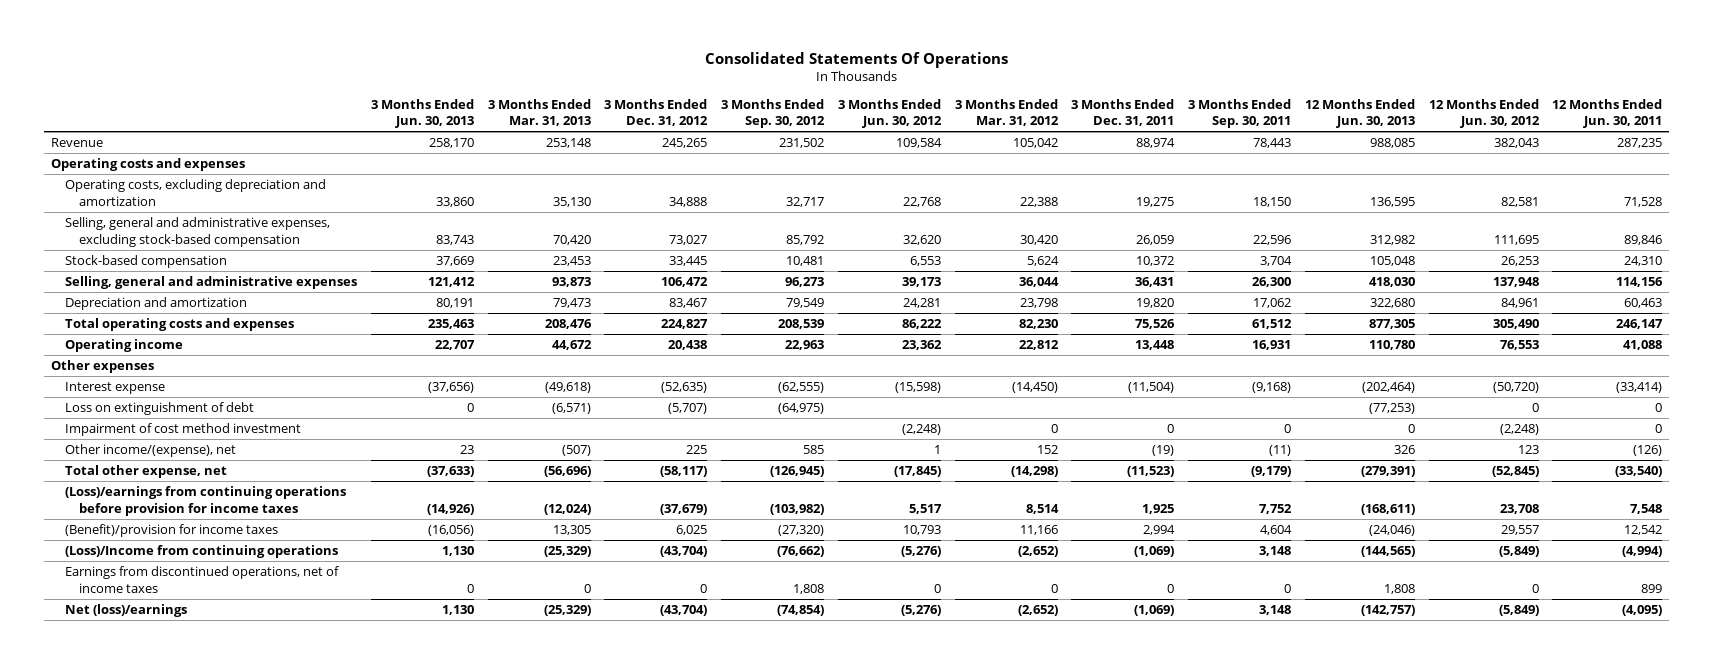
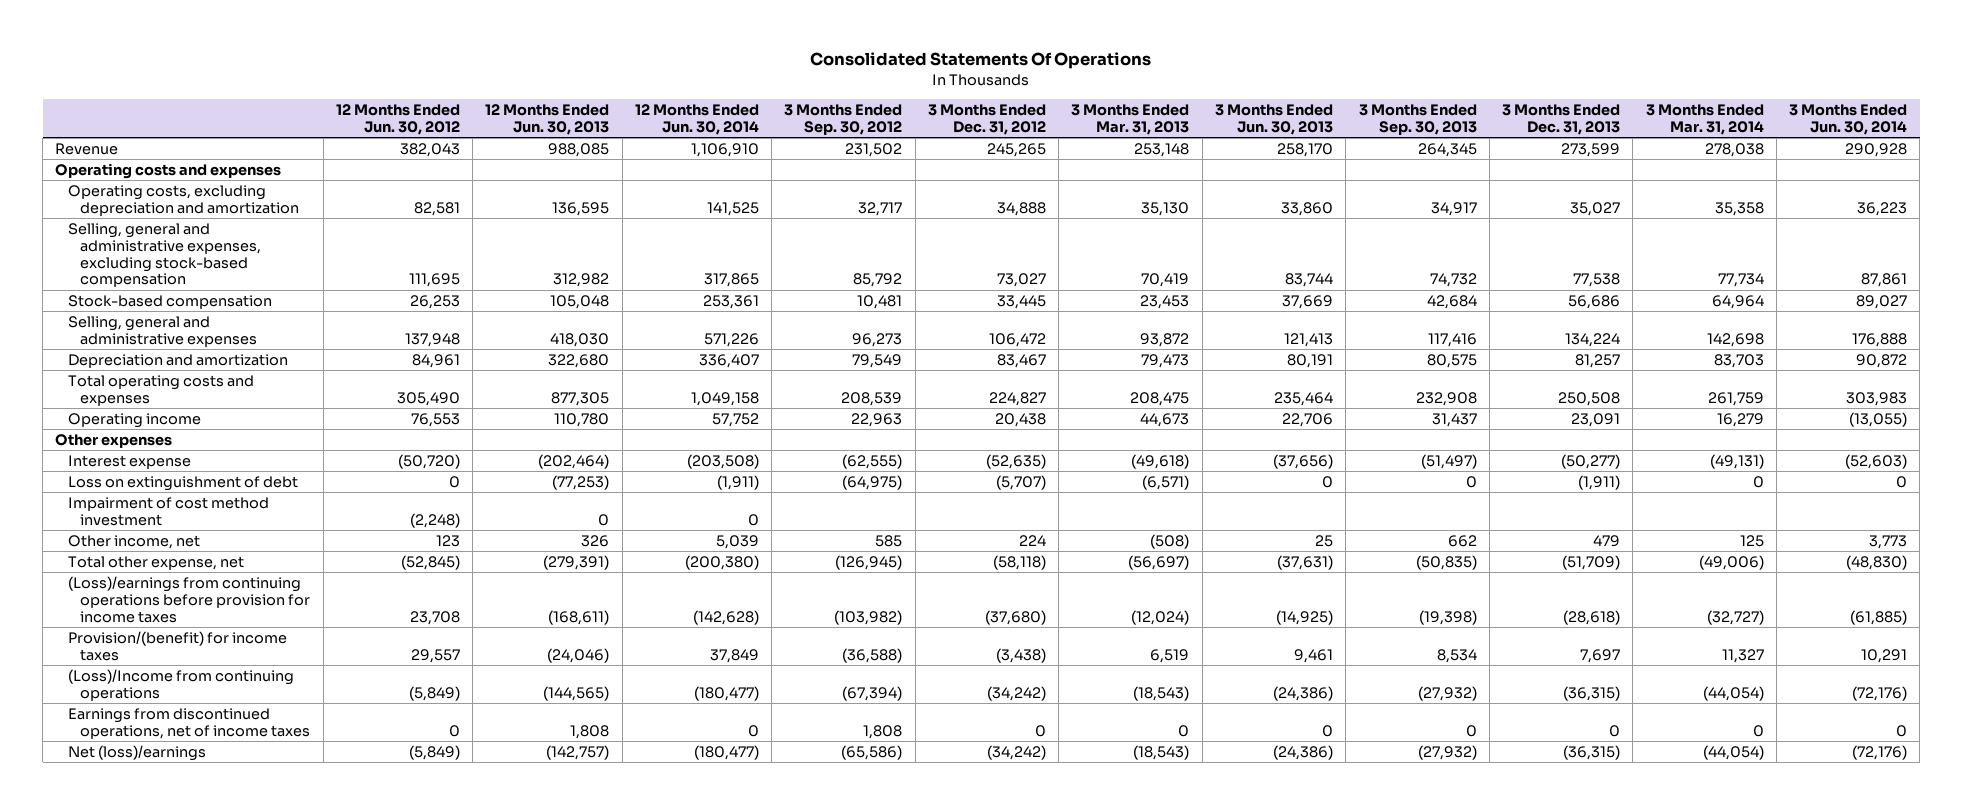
[837,98,942,128] 3 Months Ended Jun. 30, 2012 -> none
[954,98,1059,126] 3 Months Ended Mar. 31, 2012 -> none
[1071,98,1175,126] 3 Months Ended Dec. 31, 2011 -> none
[1188,98,1292,128] 3 Months Ended Sep. 30, 2011 -> none
[1552,98,1663,128] 12 Months Ended Jun. 30, 2011 -> none
none -> [634,103,759,135] 12 Months Ended Jun. 30, 2014
none -> [1358,103,1477,135] 3 Months Ended Sep. 30, 2013
none -> [1502,103,1621,135] 3 Months Ended Dec. 31, 2013
none -> [1645,103,1764,135] 3 Months Ended Mar. 31, 2014
none -> [1789,103,1908,135] 3 Months Ended Jun. 30, 2014
[435,234,474,245] 83,743 -> [1285,273,1334,288] 83,744
[552,234,591,245] 70,420 -> [1141,273,1190,288] 70,419
[427,277,475,288] 121,412 -> [1284,332,1334,347] 121,413
[551,277,591,288] 93,873 -> [1140,332,1190,347] 93,872
[427,319,474,330] 235,463 -> [1274,391,1334,406] 235,464
[544,319,592,330] 208,476 -> [1130,391,1190,406] 208,475
[434,340,475,351] 22,707 -> [1282,412,1334,427] 22,706
[551,340,592,351] 44,672 -> [1140,412,1190,427] 44,673
[65,444,237,458] Other income/(expense), net -> [67,534,200,549] Other income, net
[459,445,474,455] 23 -> [1315,534,1334,547] 25
[561,445,591,457] (507) -> [1150,533,1190,549] (508)
[686,445,708,455] 225 -> [1018,534,1046,546] 224
[426,466,474,478] (37,633) -> [1277,554,1334,570] (37,631)
[543,466,591,478] (56,696) -> [1128,554,1190,570] (56,697)
[660,466,708,478] (58,117) -> [992,554,1046,570] (58,118)
[426,503,474,515] (14,926) -> [1276,609,1334,625] (14,925)
[660,503,708,515] (37,679) -> [984,609,1046,625] (37,680)
[65,524,279,538] (Benefit)/provision for income taxes -> [67,630,287,661] Provision/(benefit) for income taxes
[427,525,474,537] (16,056) -> [1294,648,1334,663] 9,461
[552,525,591,536] 13,305 -> [1150,648,1190,663] 6,519
[676,525,708,536] 6,025 -> [995,647,1046,663] (3,438)
[778,525,825,537] (27,320) -> [842,647,903,663] (36,588)
[441,546,474,557] 1,130 -> [1273,685,1334,701] (24,386)
[543,546,591,558] (25,329) -> [1133,685,1190,701] (18,543)
[660,546,708,558] (43,704) -> [986,685,1046,701] (34,242)
[777,546,825,558] (76,662) -> [842,685,903,701] (67,394)
[441,605,474,616] 1,130 -> [1273,744,1334,760] (24,386)
[543,605,591,617] (25,329) -> [1133,744,1190,760] (18,543)
[660,605,708,617] (43,704) -> [986,744,1046,760] (34,242)
[777,605,825,617] (74,854) -> [841,744,903,760] (65,586)

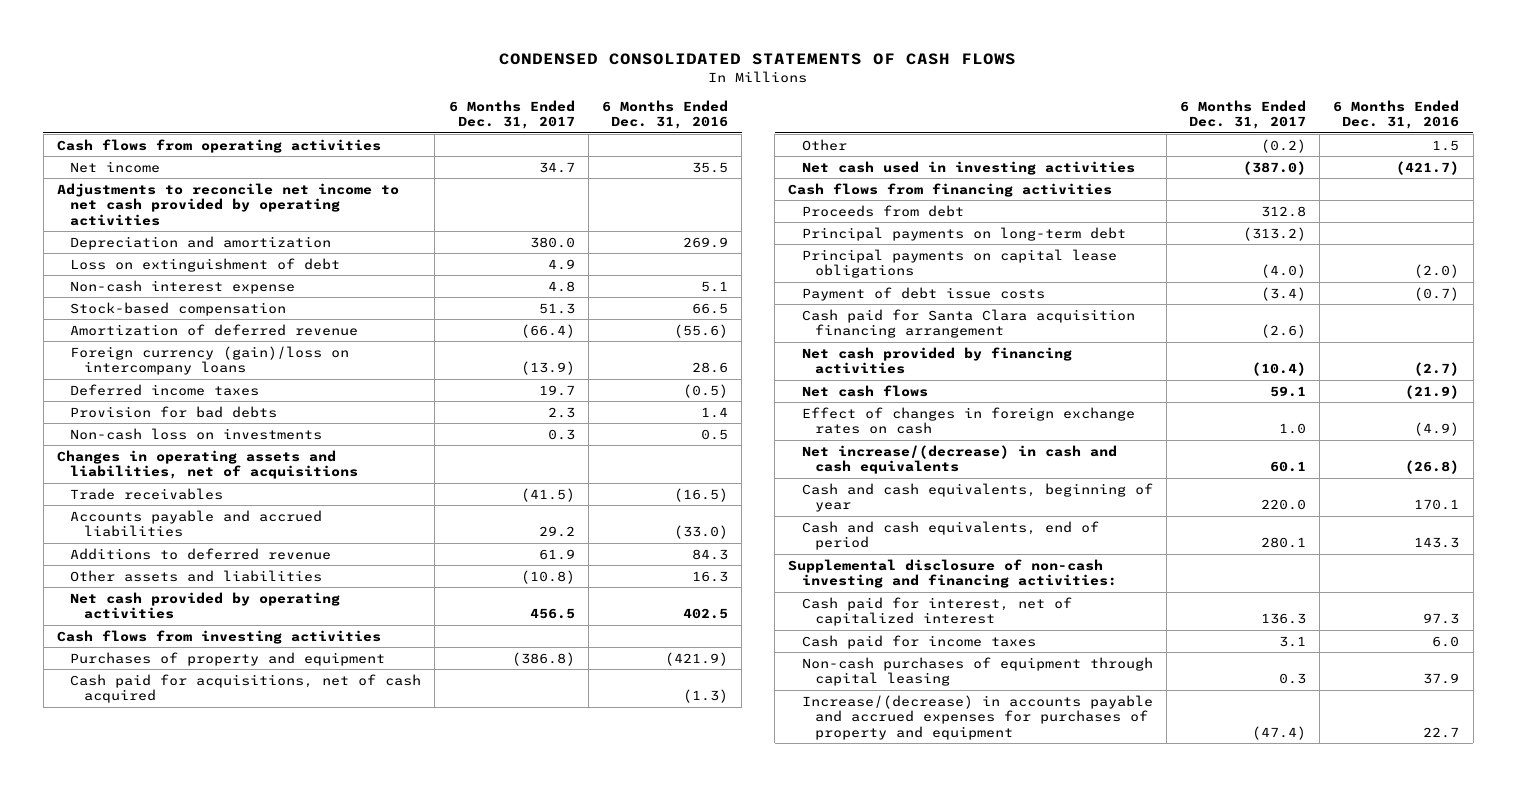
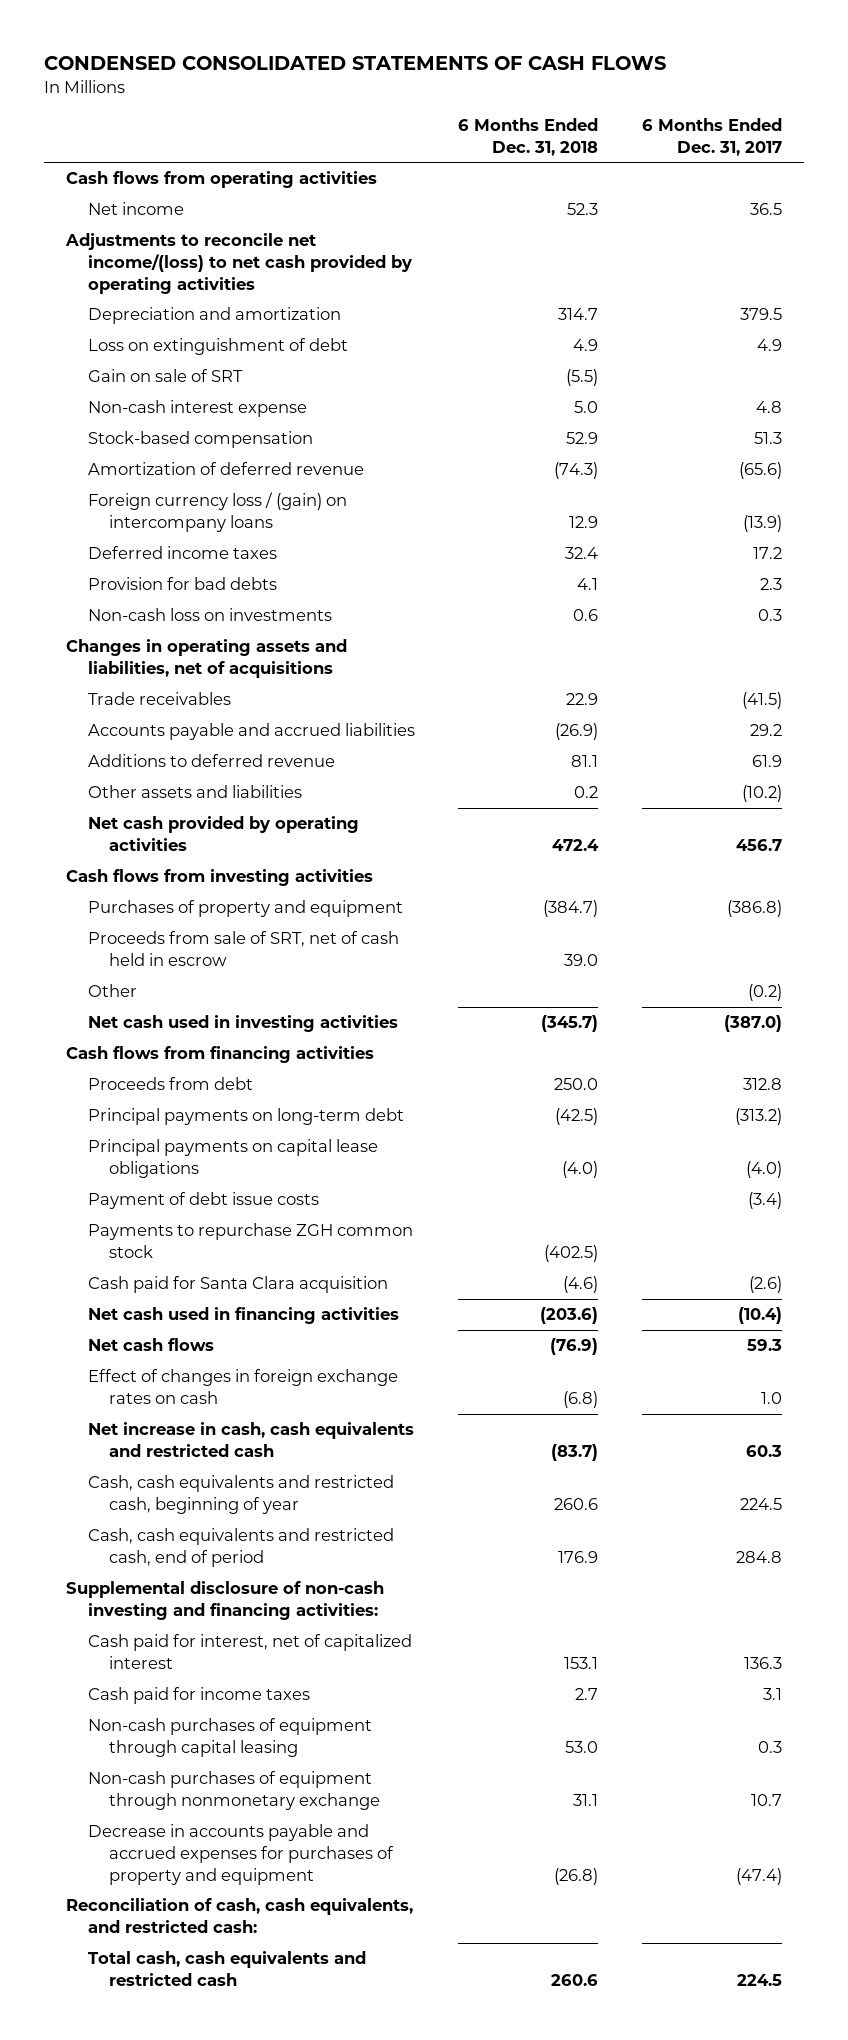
[601,99,728,130] 6 Months Ended Dec. 31, 2016 -> none
none -> [458,117,599,156] 6 Months Ended Dec. 31, 2018
[538,161,575,173] 34.7 -> [750,203,783,216] 36.5
[57,182,400,226] Adjustments to reconcile net income to net cash provided by operating activities -> [65,233,412,294] Adjustments to reconcile net income/(loss) to net cash provided by operating activities
[529,236,575,248] 380.0 -> [740,308,783,321] 379.5
none -> [87,369,243,383] Gain on sale of SRT
[520,323,575,338] (66.4) -> [739,462,783,480] (65.6)
[70,345,350,376] Foreign currency (gain)/loss on intercompany loans -> [87,492,347,532] Foreign currency loss / (gain) on intercompany loans
[538,384,575,396] 19.7 -> [753,547,783,560] 17.2
[520,569,575,584] (10.8) -> [742,785,783,803] (10.2)
[529,608,575,620] 456.5 -> [736,838,783,851] 456.7
[70,673,422,704] Cash paid for acquisitions, net of cash acquired -> none
none -> [87,931,399,966] Proceeds from sale of SRT, net of cash held in escrow
none -> [87,1223,413,1258] Payments to repurchase ZGH common stock
[801,308,1135,339] Cash paid for Santa Clara acquisition financing arrangement -> [87,1276,388,1294] Cash paid for Santa Clara acquisition
[801,346,1072,375] Net cash provided by financing activities -> [87,1307,399,1325] Net cash used in financing activities
[1269,385,1306,397] 59.1 -> [747,1339,783,1352] 59.3
[801,444,1117,475] Net increase/(decrease) in cash and cash equivalents -> [87,1422,414,1457] Net increase in cash, cash equivalents and restricted cash
[1269,461,1306,473] 60.1 -> [746,1444,783,1457] 60.3
[801,482,1153,513] Cash and cash equivalents, beginning of year -> [87,1475,394,1514] Cash, cash equivalents and restricted cash, beginning of year
[1260,499,1306,511] 220.0 -> [740,1497,783,1510] 224.5
[801,520,1099,551] Cash and cash equivalents, end of period -> [87,1528,394,1567] Cash, cash equivalents and restricted cash, end of period
[1260,537,1306,549] 280.1 -> [736,1550,783,1563] 284.8
none -> [87,1771,381,1810] Non-cash purchases of equipment through nonmonetary exchange
[801,694,1153,740] Increase/(decrease) in accounts payable and accrued expenses for purchases of property and equipment -> [87,1824,395,1885] Decrease in accounts payable and accrued expenses for purchases of property and equipment
none -> [66,1898,414,1933] Reconciliation of cash, cash equivalents, and restricted cash:
none -> [87,1951,366,1986] Total cash, cash equivalents and restricted cash

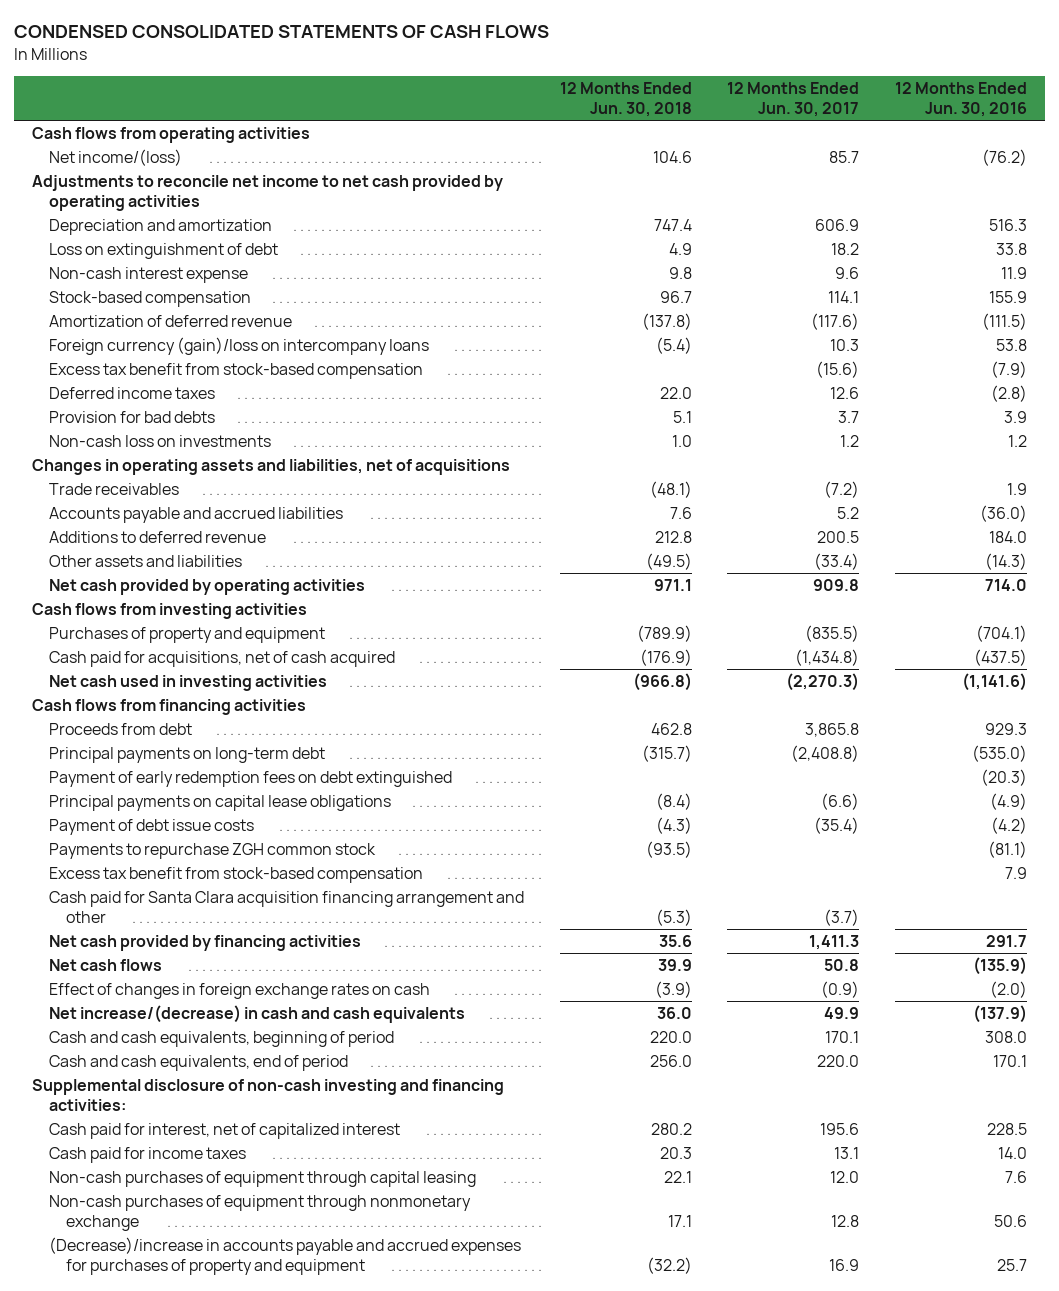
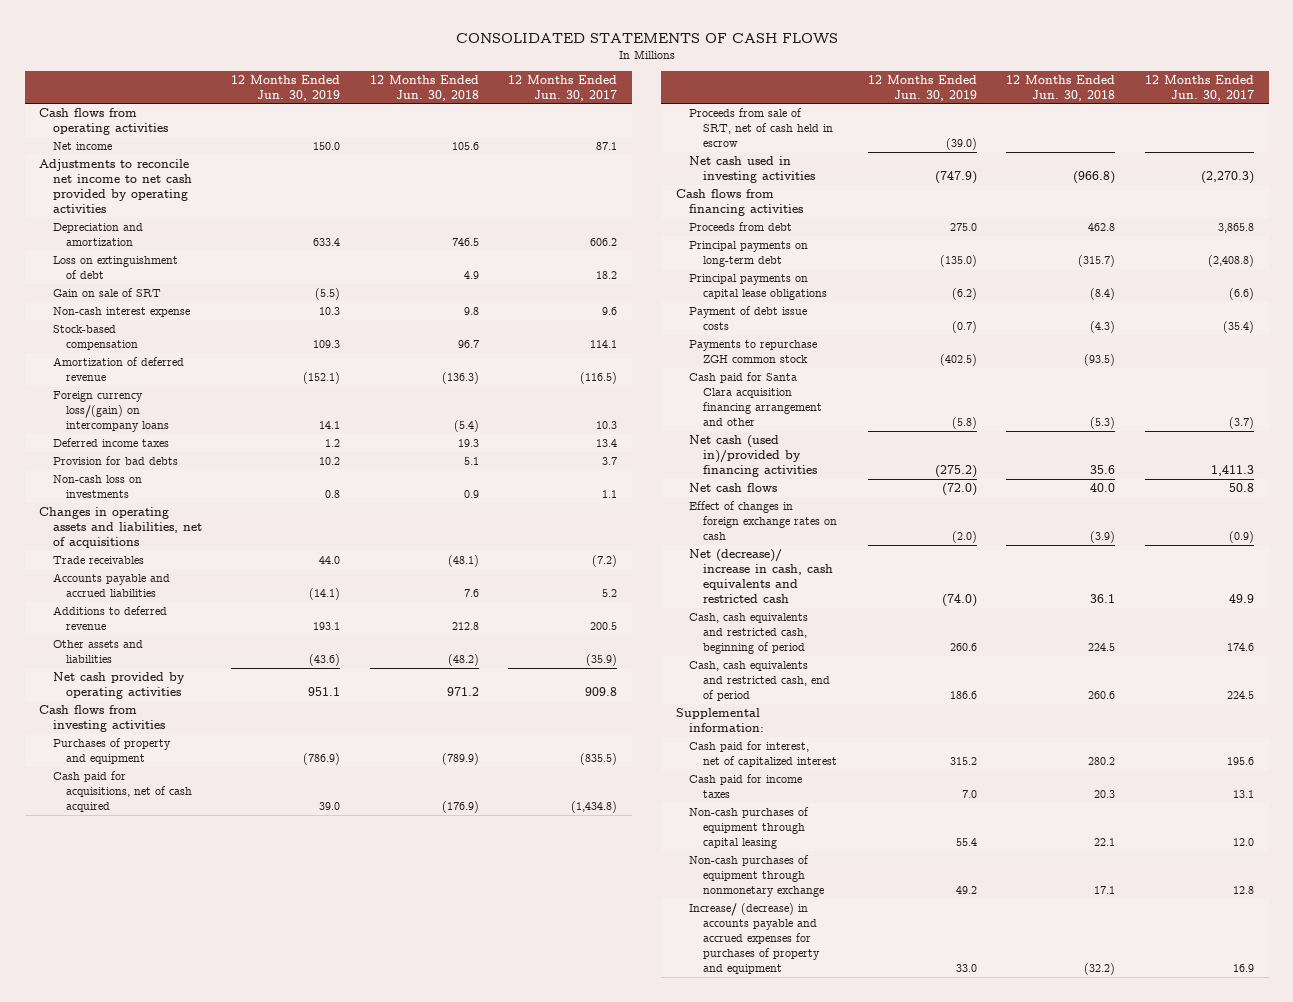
[13,25,549,39] CONDENSED CONSOLIDATED STATEMENTS OF CASH FLOWS -> [455,32,838,43] CONSOLIDATED STATEMENTS OF CASH FLOWS
[895,81,1028,117] 12 Months Ended Jun. 30, 2016 -> none
none -> [231,74,341,101] 12 Months Ended Jun. 30, 2019
[48,148,182,166] Net income/(loss) -> [52,142,112,151] Net income
[652,150,692,163] 104.6 -> [451,142,479,151] 105.6
[829,150,860,163] 85.7 -> [596,142,618,151] 87.1
[653,218,692,231] 747.4 -> [451,238,479,247] 746.5
[815,218,860,231] 606.9 -> [590,238,618,247] 606.2
none -> [52,288,161,298] Gain on sale of SRT
[48,362,423,379] Excess tax benefit from stock-based compensation -> none
[641,312,692,330] (137.8) -> [441,372,479,385] (136.3)
[811,312,860,330] (117.6) -> [580,372,618,385] (116.5)
[48,336,429,355] Foreign currency (gain)/loss on intercompany loans -> [52,391,170,433] Foreign currency loss/(gain) on intercompany loans
[659,386,692,399] 22.0 -> [457,439,479,448] 19.3
[830,386,860,399] 12.6 -> [596,439,618,448] 13.4
[671,434,692,447] 1.0 -> [463,490,479,499] 0.9
[840,434,860,447] 1.2 -> [602,490,618,499] 1.1
[645,552,692,570] (49.5) -> [447,654,479,667] (48.2)
[814,552,860,570] (33.4) -> [586,654,618,667] (35.9)
[653,578,692,591] 971.1 -> [446,687,479,697] 971.2
none -> [689,108,833,148] Proceeds from sale of SRT, net of cash held in escrow
[48,770,452,787] Payment of early redemption fees on debt extinguished -> none
[48,866,423,883] Excess tax benefit from stock-based compensation -> none
[48,934,361,951] Net cash provided by financing activities -> [689,435,817,478] Net cash (used in)/provided by financing activities
[657,958,692,971] 39.9 -> [1090,483,1116,493] 40.0
[48,1004,465,1023] Net increase/(decrease) in cash and cash equivalents -> [689,549,833,604] Net (decrease)/ increase in cash, cash equivalents and restricted cash
[656,1006,692,1019] 36.0 -> [1090,594,1116,604] 36.1
[48,1030,394,1047] Cash and cash equivalents, beginning of period -> [689,613,809,655] Cash, cash equivalents and restricted cash, beginning of period
[649,1030,692,1043] 220.0 -> [1088,643,1116,652] 224.5
[825,1030,860,1043] 170.1 -> [1226,643,1254,652] 174.6
[48,1054,348,1071] Cash and cash equivalents, end of period -> [689,661,830,702] Cash, cash equivalents and restricted cash, end of period
[649,1054,692,1067] 256.0 -> [1088,691,1116,700] 260.6
[817,1054,860,1067] 220.0 -> [1226,691,1254,700] 224.5
[31,1078,504,1111] Supplemental disclosure of non-cash investing and financing activities: -> [676,708,765,733] Supplemental information:
[48,1236,521,1275] (Decrease)/increase in accounts payable and accrued expenses for purchases of property and equipment -> [689,903,820,975] Increase/ (decrease) in accounts payable and accrued expenses for purchases of property and equipment

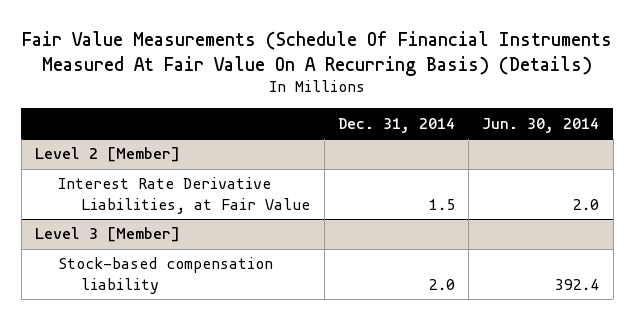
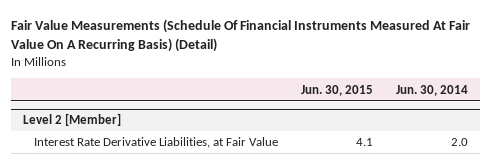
[22,31,613,76] Fair Value Measurements (Schedule Of Financial Instruments Measured At Fair Value On A Recurring Basis) (Details) -> [10,19,470,53] Fair Value Measurements (Schedule Of Financial Instruments Measured At Fair Value On A Recurring Basis) (Detail)
[337,117,455,133] Dec. 31, 2014 -> none
none -> [300,84,373,96] Jun. 30, 2015
[35,227,181,243] Level 3 [Member] -> none
[58,257,274,294] Stock-based compensation liability -> none

